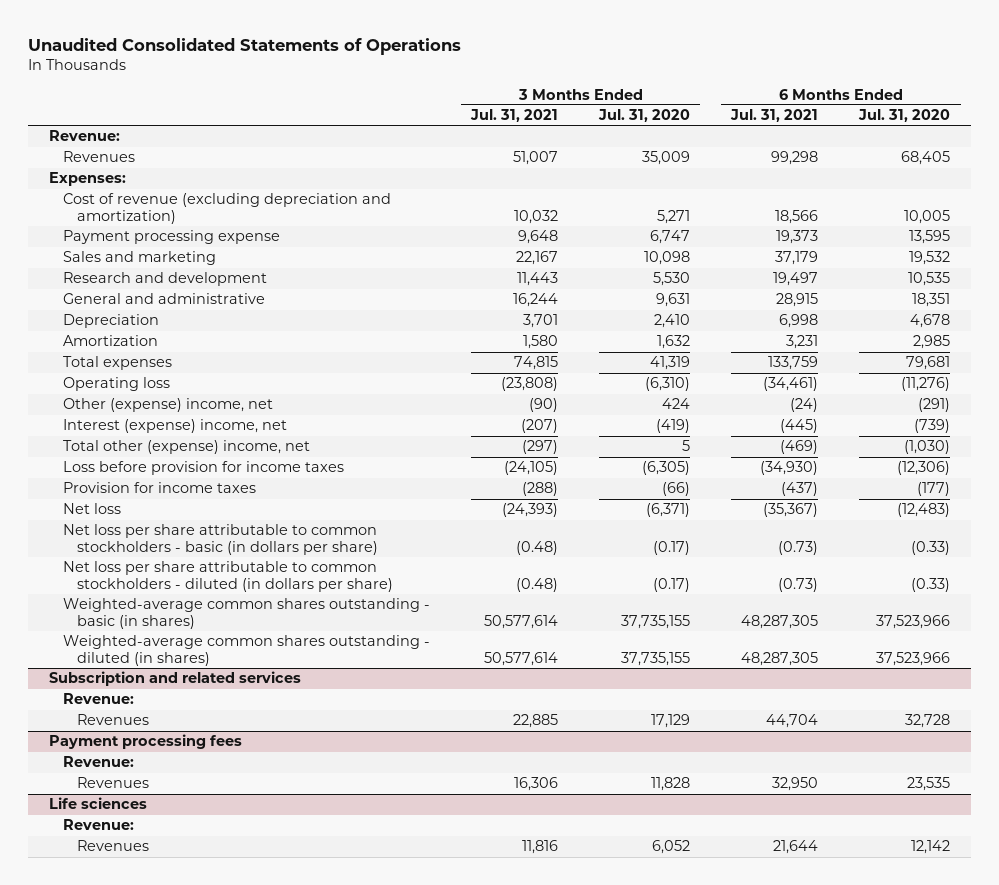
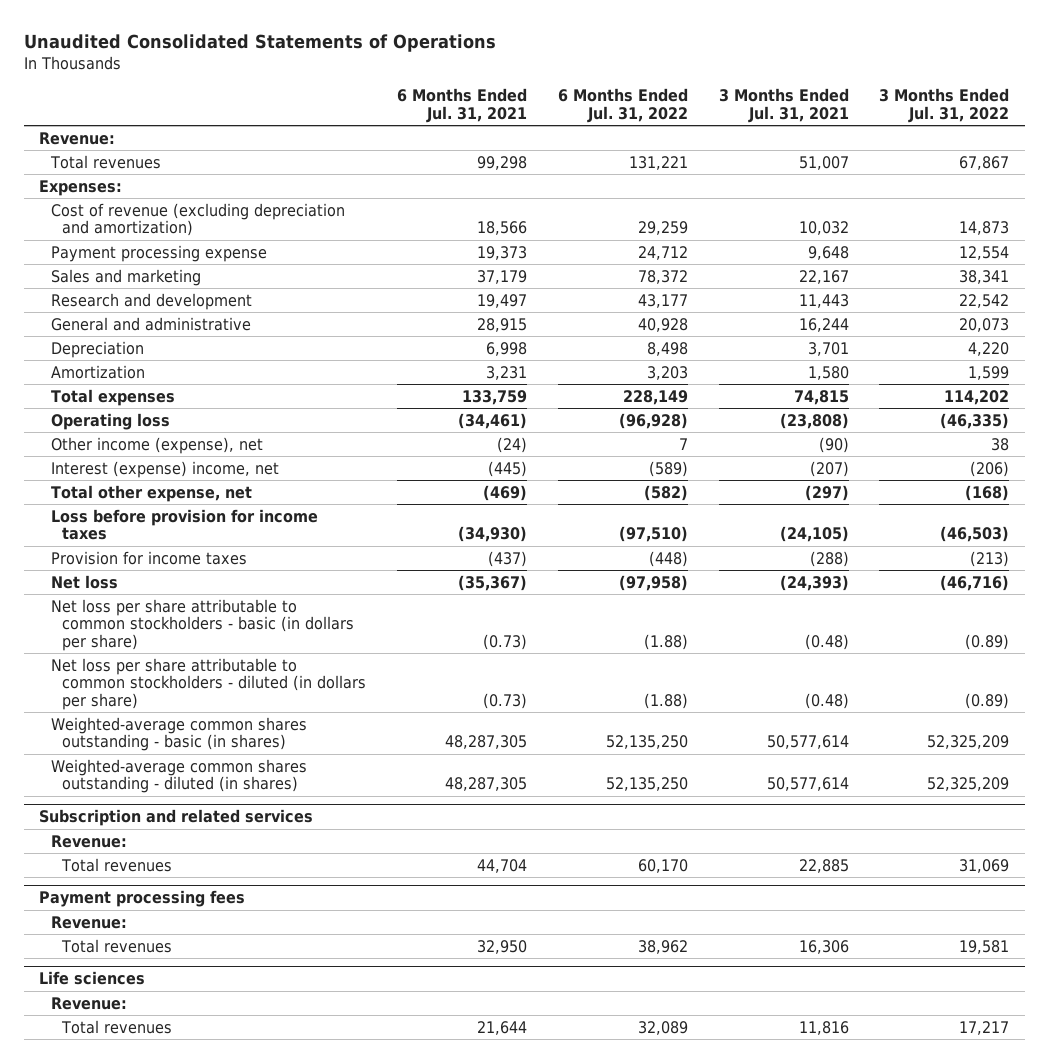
[598,109,691,123] Jul. 31, 2020 -> none
[858,109,951,123] Jul. 31, 2020 -> none
none -> [557,88,688,124] 6 Months Ended Jul. 31, 2022
none -> [879,88,1010,124] 3 Months Ended Jul. 31, 2022
[62,151,135,163] Revenues -> [49,154,161,169] Total revenues
[62,398,273,413] Other (expense) income, net -> [50,436,263,454] Other income (expense), net
[62,440,310,455] Total other (expense) income, net -> [50,484,252,502] Total other expense, net
[76,714,149,726] Revenues -> [60,857,172,872] Total revenues
[76,777,149,789] Revenues -> [60,938,172,953] Total revenues
[76,840,149,852] Revenues -> [60,1019,172,1034] Total revenues

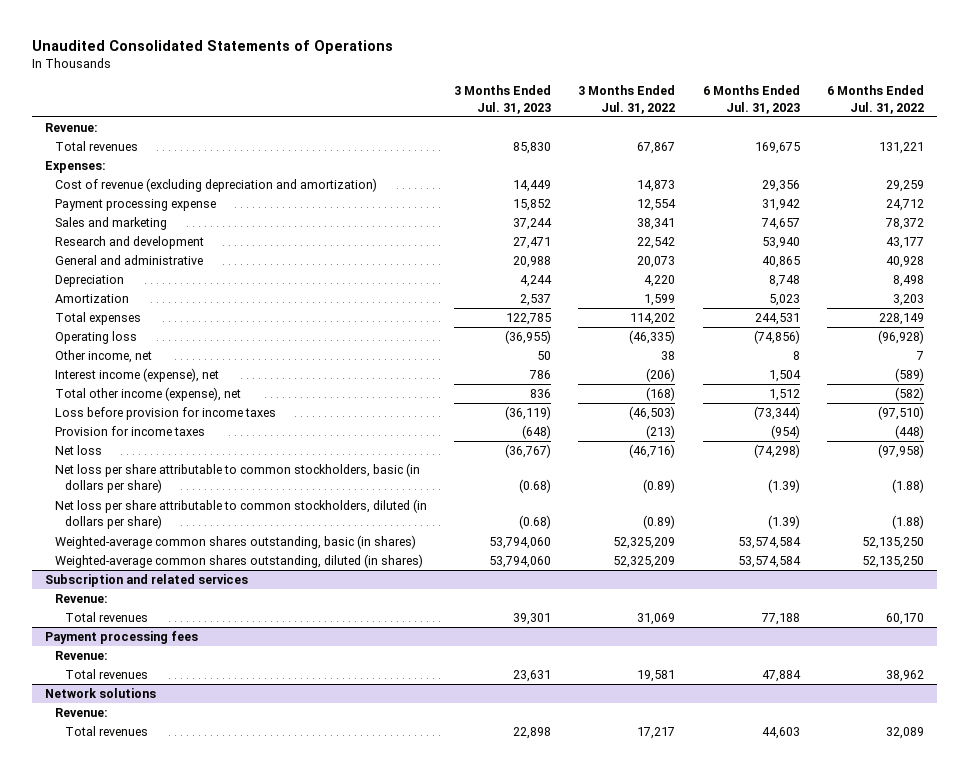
[396,88,527,124] 6 Months Ended Jul. 31, 2021 -> none
[718,88,849,124] 3 Months Ended Jul. 31, 2021 -> none
none -> [454,85,552,114] 3 Months Ended Jul. 31, 2023
none -> [702,85,800,114] 6 Months Ended Jul. 31, 2023
[50,436,263,454] Other income (expense), net -> [55,350,153,364] Other income, net
[50,460,279,478] Interest (expense) income, net -> [55,368,220,383] Interest income (expense), net
[50,484,252,502] Total other expense, net -> [55,387,242,402] Total other income (expense), net
[50,598,354,651] Net loss per share attributable to common stockholders - basic (in dollars per share) -> [55,463,421,494] Net loss per share attributable to common stockholders, basic (in dollars per share)
[50,657,366,710] Net loss per share attributable to common stockholders - diluted (in dollars per share) -> [55,499,428,530] Net loss per share attributable to common stockholders, diluted (in dollars per share)
[50,716,307,752] Weighted-average common shares outstanding - basic (in shares) -> [55,535,417,550] Weighted-average common shares outstanding, basic (in shares)
[50,758,307,794] Weighted-average common shares outstanding - diluted (in shares) -> [55,554,424,569] Weighted-average common shares outstanding, diluted (in shares)
[39,971,146,986] Life sciences -> none
none -> [45,688,157,699] Network solutions

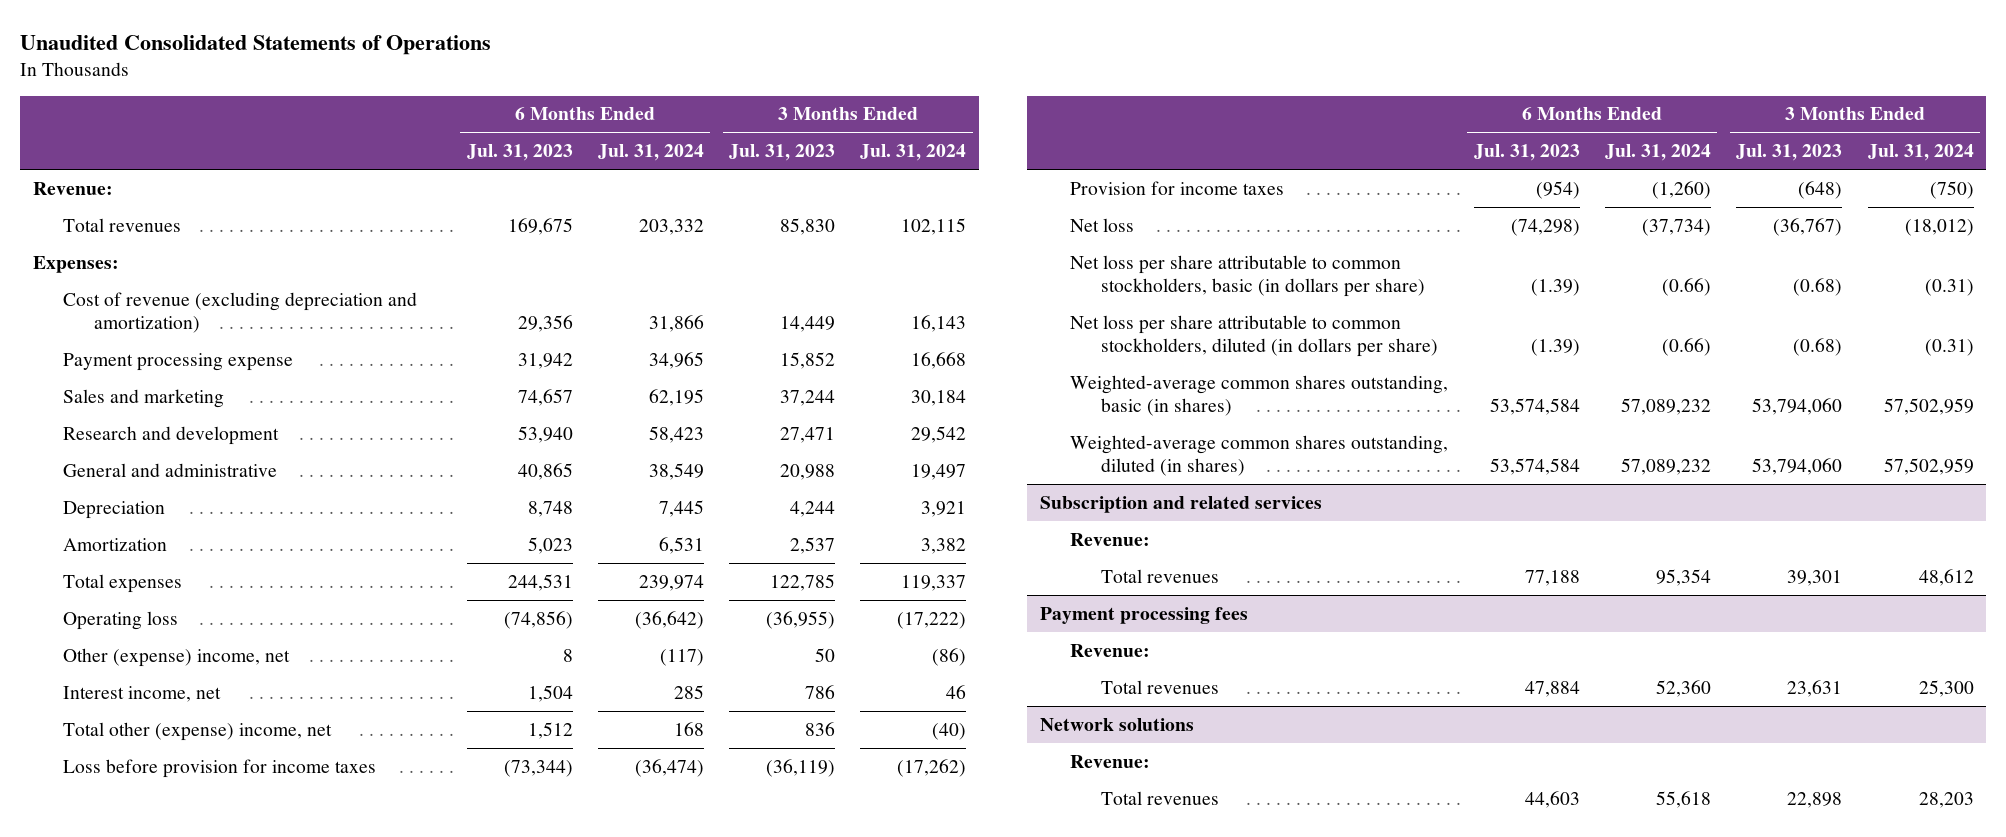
[578,85,676,114] 3 Months Ended Jul. 31, 2022 -> none
[826,85,924,114] 6 Months Ended Jul. 31, 2022 -> none
none -> [597,144,704,162] Jul. 31, 2024
none -> [860,144,967,162] Jul. 31, 2024
[55,350,153,364] Other income, net -> [63,647,291,667] Other (expense) income, net
[55,368,220,383] Interest income (expense), net -> [63,685,222,702] Interest income, net
[55,387,242,402] Total other income (expense), net -> [63,721,333,741] Total other (expense) income, net

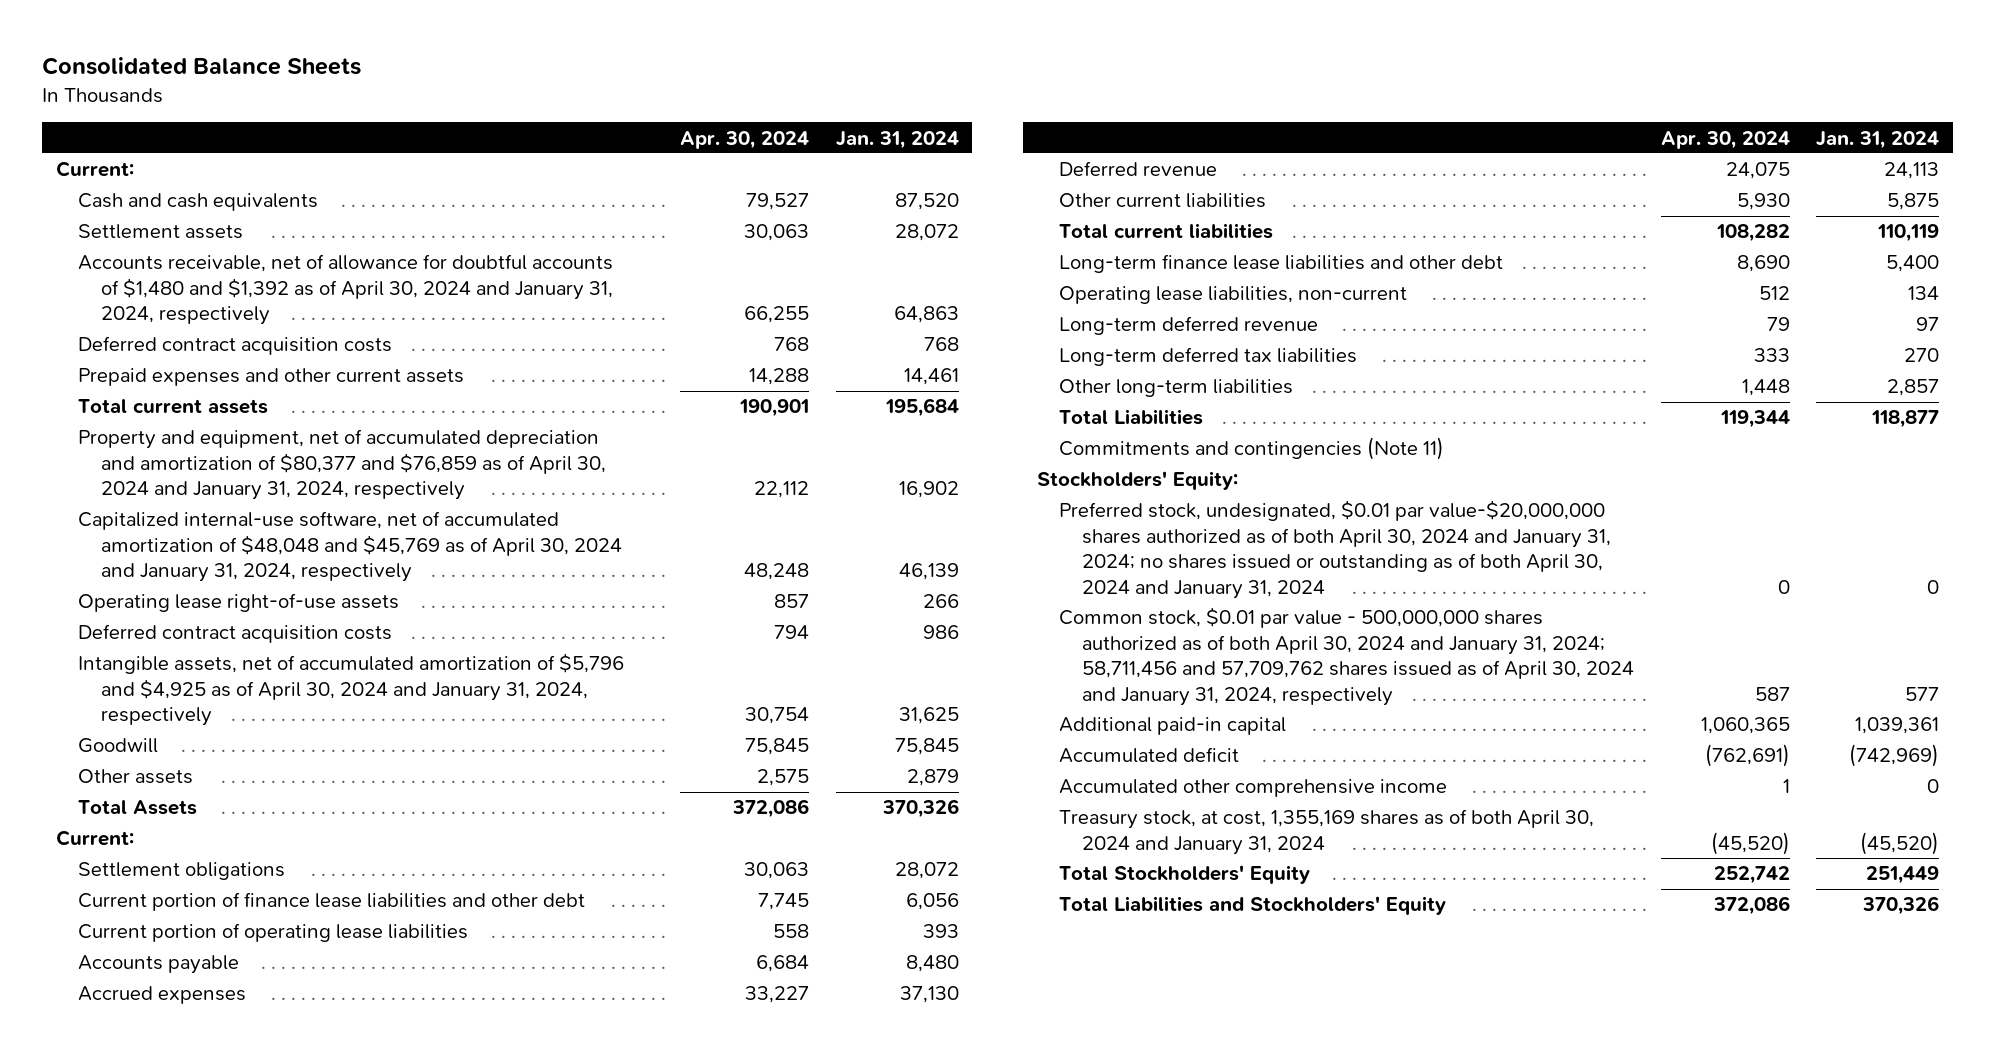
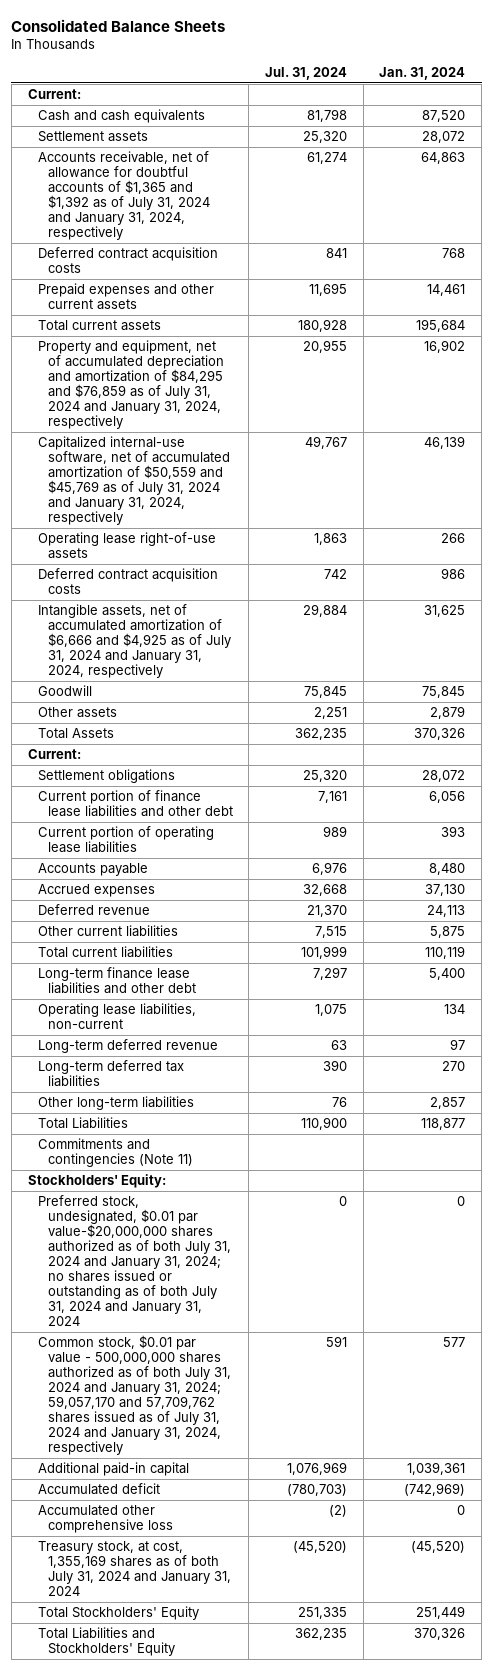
[679,130,809,149] Apr. 30, 2024 -> none
none -> [265,67,348,81] Jul. 31, 2024
[78,254,614,326] Accounts receivable, net of allowance for doubtful accounts of $1,480 and $1,392 as of April 30, 2024 and January 31, 2024, respectively -> [37,151,210,241] Accounts receivable, net of allowance for doubtful accounts of $1,365 and $1,392 as of July 31, 2024 and January 31, 2024, respectively
[78,429,607,501] Property and equipment, net of accumulated depreciation and amortization of $80,377 and $76,859 as of April 30, 2024 and January 31, 2024, respectively -> [37,340,224,430] Property and equipment, net of accumulated depreciation and amortization of $84,295 and $76,859 as of July 31, 2024 and January 31, 2024, respectively
[78,511,623,583] Capitalized internal-use software, net of accumulated amortization of $48,048 and $45,769 as of April 30, 2024 and January 31, 2024, respectively -> [37,436,230,526] Capitalized internal-use software, net of accumulated amortization of $50,559 and $45,769 as of July 31, 2024 and January 31, 2024, respectively
[78,653,625,727] Intangible assets, net of accumulated amortization of $5,796 and $4,925 as of April 30, 2024 and January 31, 2024, respectively -> [37,604,231,679] Intangible assets, net of accumulated amortization of $6,666 and $4,925 as of July 31, 2024 and January 31, 2024, respectively
[1059,500,1611,600] Preferred stock, undesignated, $0.01 par value-$20,000,000 shares authorized as of both April 30, 2024 and January 31, 2024; no shares issued or outstanding as of both April 30, 2024 and January 31, 2024 -> [37,1195,231,1327] Preferred stock, undesignated, $0.01 par value-$20,000,000 shares authorized as of both July 31, 2024 and January 31, 2024; no shares issued or outstanding as of both July 31, 2024 and January 31, 2024
[1059,607,1634,707] Common stock, $0.01 par value - 500,000,000 shares authorized as of both April 30, 2024 and January 31, 2024; 58,711,456 and 57,709,762 shares issued as of April 30, 2024 and January 31, 2024, respectively -> [37,1335,231,1456] Common stock, $0.01 par value - 500,000,000 shares authorized as of both July 31, 2024 and January 31, 2024; 59,057,170 and 57,709,762 shares issued as of July 31, 2024 and January 31, 2024, respectively
[1059,779,1448,798] Accumulated other comprehensive income -> [37,1505,173,1534] Accumulated other comprehensive loss
[1059,809,1595,855] Treasury stock, at cost, 1,355,169 shares as of both April 30, 2024 and January 31, 2024 -> [37,1541,231,1597] Treasury stock, at cost, 1,355,169 shares as of both July 31, 2024 and January 31, 2024

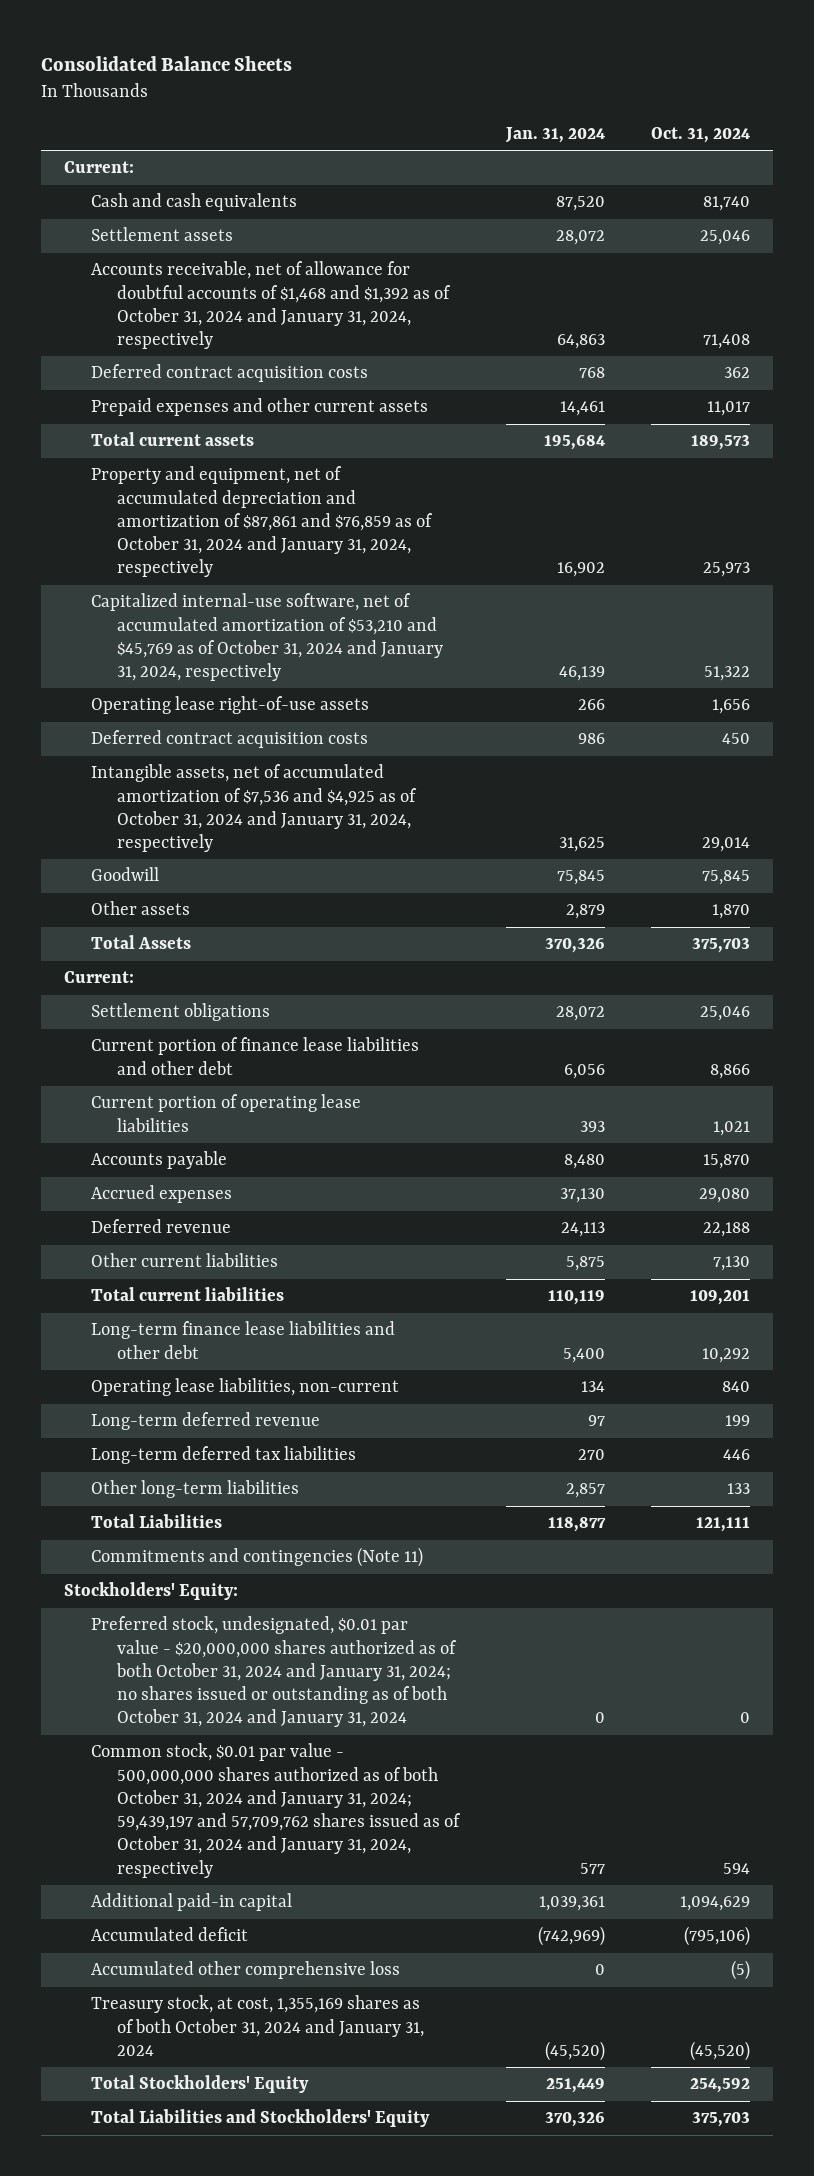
[265,67,348,81] Jul. 31, 2024 -> none
none -> [650,126,750,143] Oct. 31, 2024
[37,151,210,241] Accounts receivable, net of allowance for doubtful accounts of $1,365 and $1,392 as of July 31, 2024 and January 31, 2024, respectively -> [90,261,452,350] Accounts receivable, net of allowance for doubtful accounts of $1,468 and $1,392 as of October 31, 2024 and January 31, 2024, respectively
[37,340,224,430] Property and equipment, net of accumulated depreciation and amortization of $84,295 and $76,859 as of July 31, 2024 and January 31, 2024, respectively -> [90,466,434,578] Property and equipment, net of accumulated depreciation and amortization of $87,861 and $76,859 as of October 31, 2024 and January 31, 2024, respectively
[37,436,230,526] Capitalized internal-use software, net of accumulated amortization of $50,559 and $45,769 as of July 31, 2024 and January 31, 2024, respectively -> [90,593,444,682] Capitalized internal-use software, net of accumulated amortization of $53,210 and $45,769 as of October 31, 2024 and January 31, 2024, respectively
[37,604,231,679] Intangible assets, net of accumulated amortization of $6,666 and $4,925 as of July 31, 2024 and January 31, 2024, respectively -> [90,764,418,853] Intangible assets, net of accumulated amortization of $7,536 and $4,925 as of October 31, 2024 and January 31, 2024, respectively
[37,1195,231,1327] Preferred stock, undesignated, $0.01 par value-$20,000,000 shares authorized as of both July 31, 2024 and January 31, 2024; no shares issued or outstanding as of both July 31, 2024 and January 31, 2024 -> [90,1616,458,1728] Preferred stock, undesignated, $0.01 par value - $20,000,000 shares authorized as of both October 31, 2024 and January 31, 2024; no shares issued or outstanding as of both October 31, 2024 and January 31, 2024
[37,1335,231,1456] Common stock, $0.01 par value - 500,000,000 shares authorized as of both July 31, 2024 and January 31, 2024; 59,057,170 and 57,709,762 shares issued as of July 31, 2024 and January 31, 2024, respectively -> [90,1743,462,1878] Common stock, $0.01 par value - 500,000,000 shares authorized as of both October 31, 2024 and January 31, 2024; 59,439,197 and 57,709,762 shares issued as of October 31, 2024 and January 31, 2024, respectively
[37,1541,231,1597] Treasury stock, at cost, 1,355,169 shares as of both July 31, 2024 and January 31, 2024 -> [90,1995,425,2056] Treasury stock, at cost, 1,355,169 shares as of both October 31, 2024 and January 31, 2024

